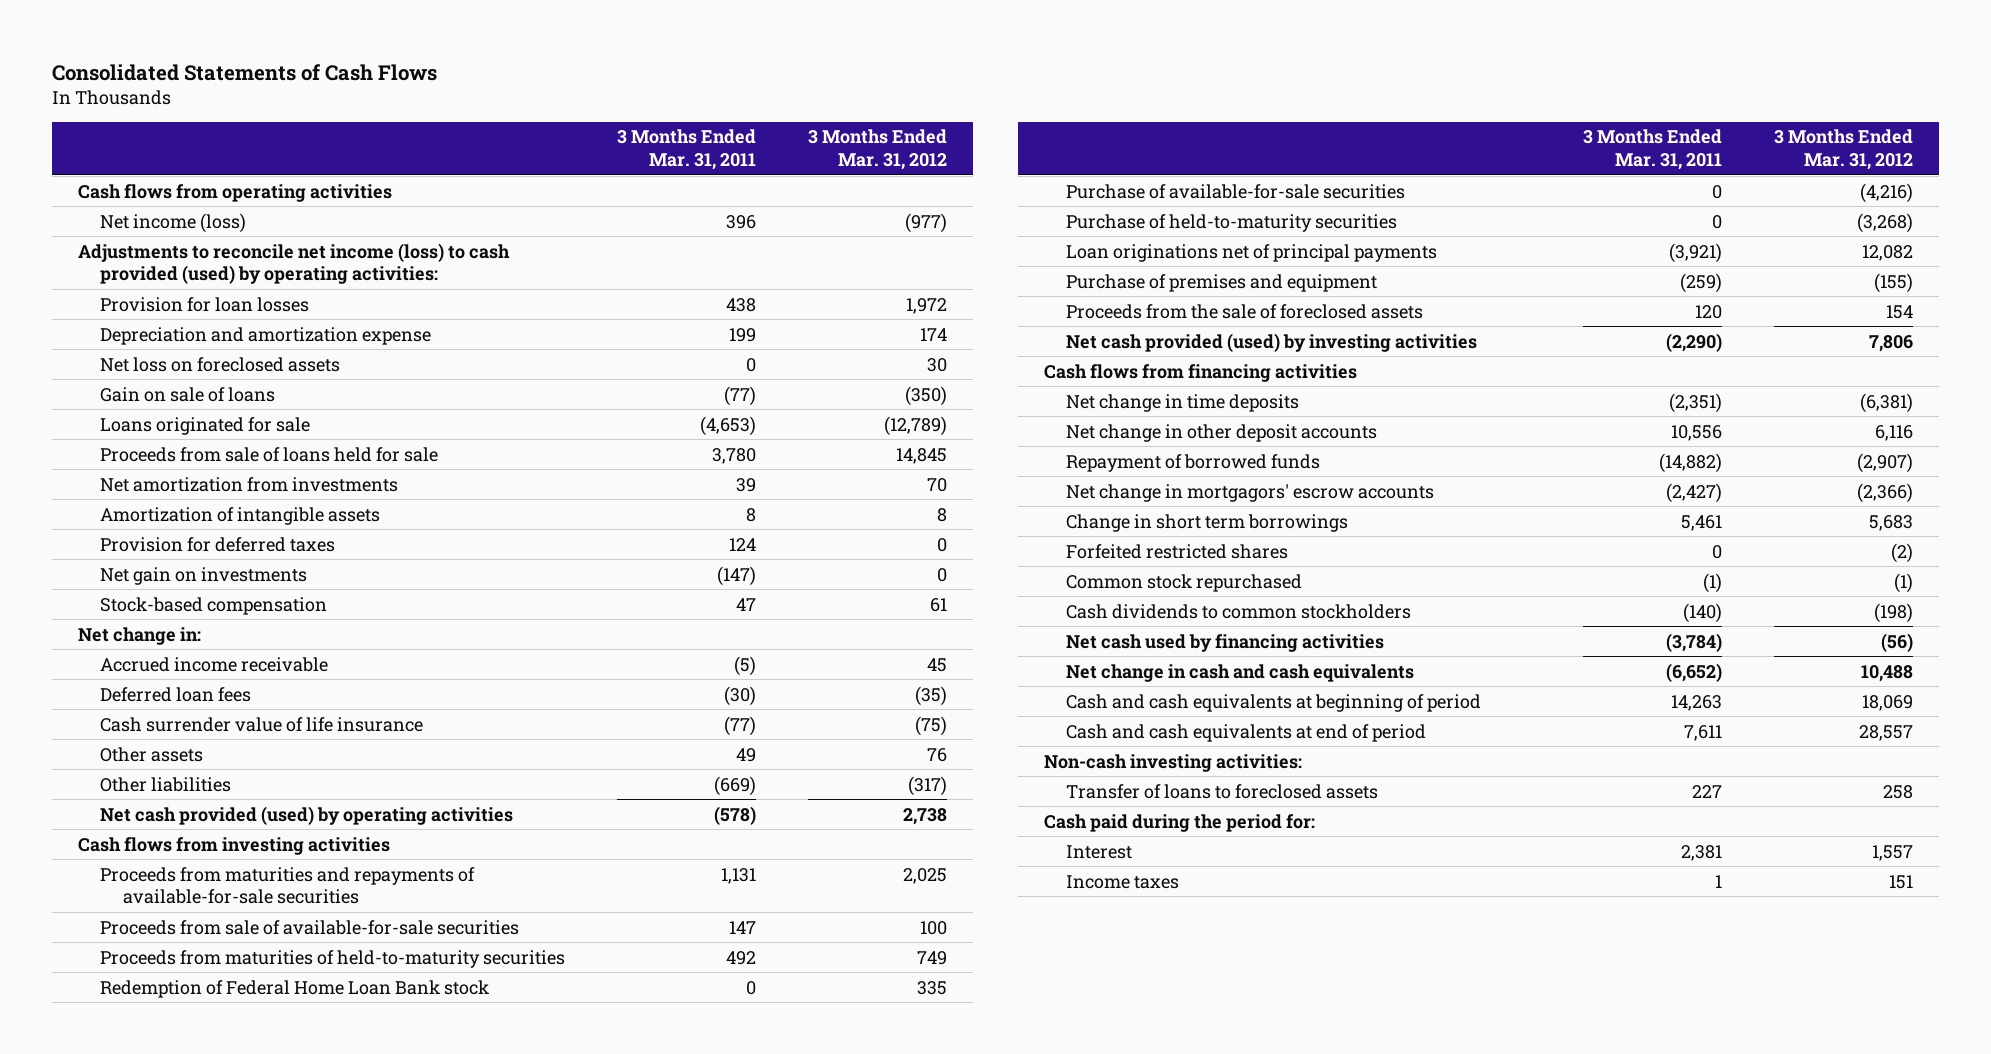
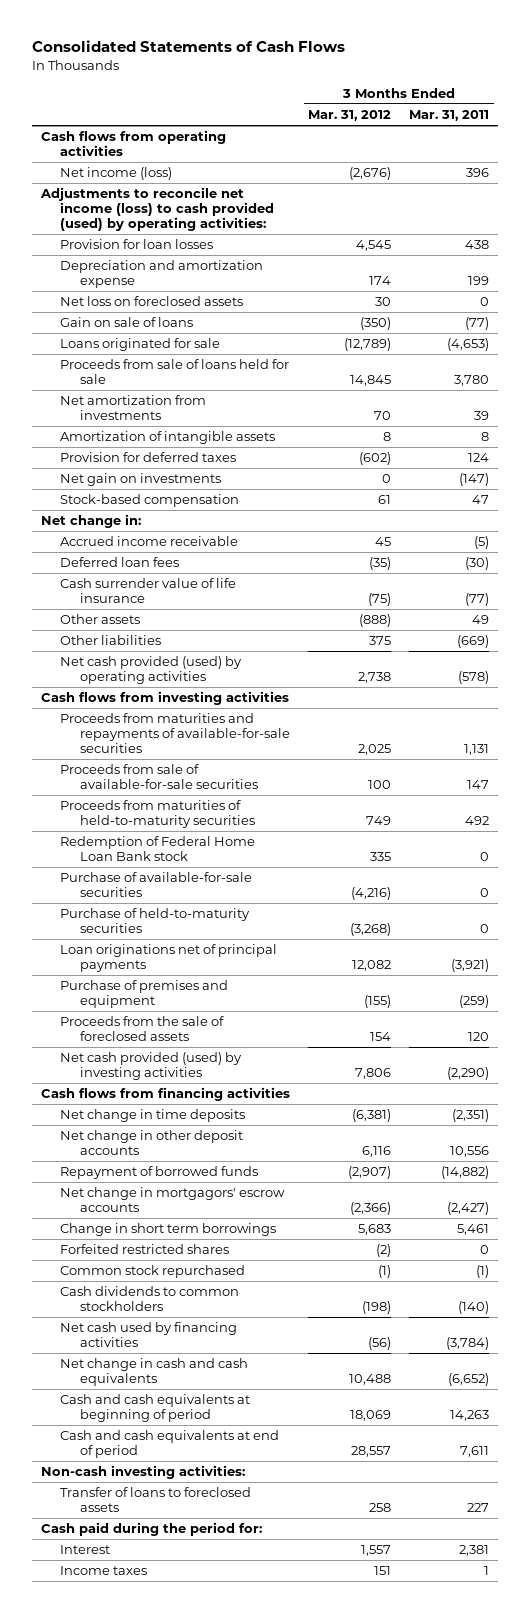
[904,212,947,233] (977) -> [349,167,392,181] (2,676)
[905,297,947,314] 1,972 -> [356,240,392,252] 4,545
[936,537,947,552] 0 -> [359,452,392,466] (602)
[926,747,947,762] 76 -> [359,614,392,628] (888)
[907,775,947,796] (317) -> [369,636,392,646] 375

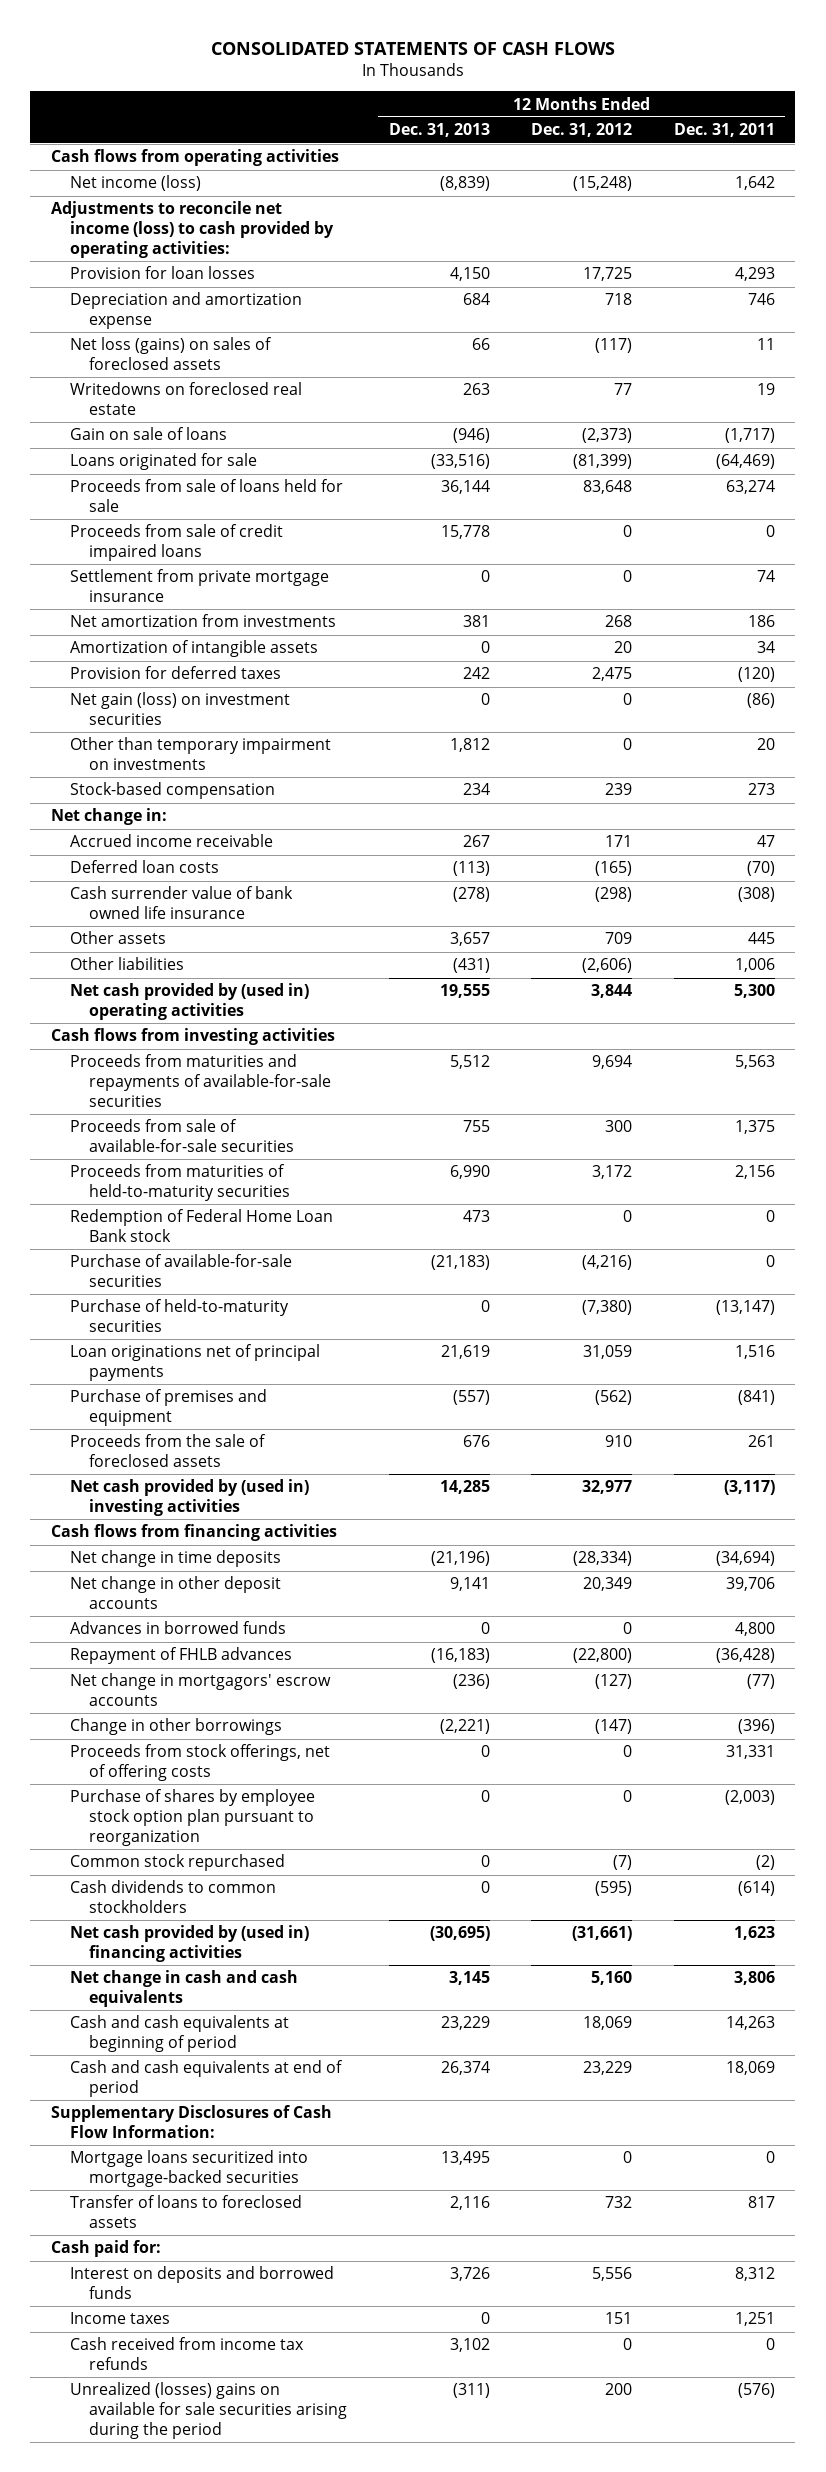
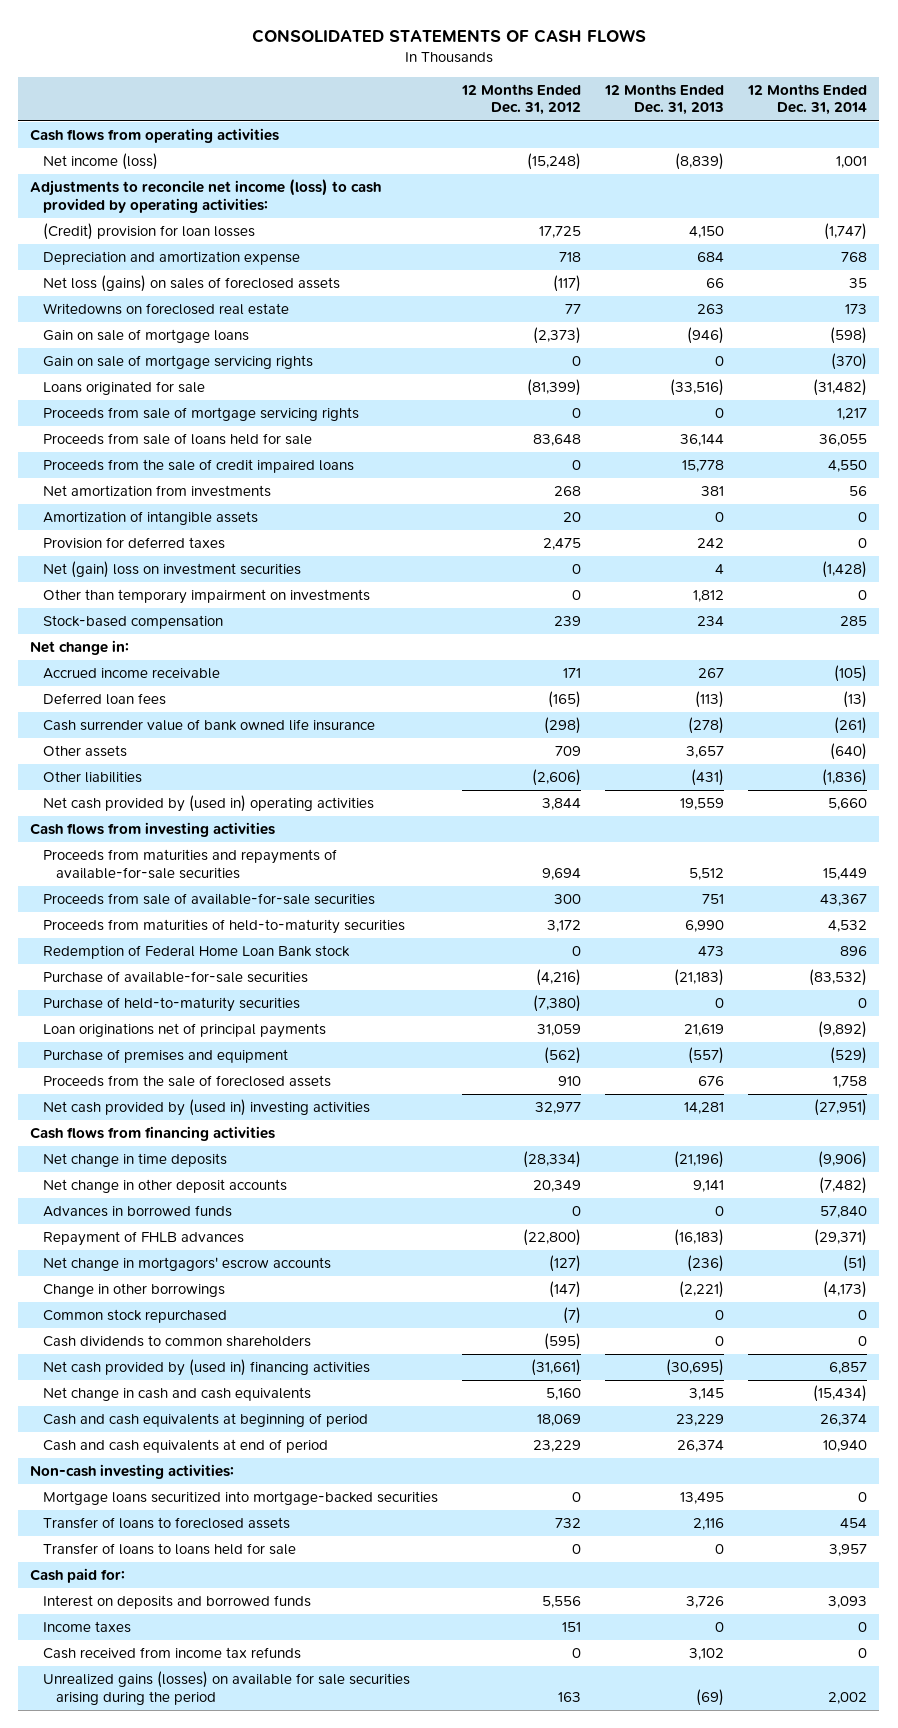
[673,123,775,138] Dec. 31, 2011 -> none
none -> [747,83,868,116] 12 Months Ended Dec. 31, 2014
[70,266,256,280] Provision for loan losses -> [43,223,256,241] (Credit) provision for loan losses
[70,427,228,441] Gain on sale of loans -> [43,329,250,344] Gain on sale of mortgage loans
none -> [43,355,314,370] Gain on sale of mortgage servicing rights
none -> [43,407,360,422] Proceeds from sale of mortgage servicing rights
[70,569,330,603] Settlement from private mortgage insurance -> none
[70,524,284,562] Proceeds from sale of credit impaired loans -> [43,459,355,474] Proceeds from the sale of credit impaired loans
[70,692,291,726] Net gain (loss) on investment securities -> [43,561,302,579] Net (gain) loss on investment securities
[480,693,490,706] 0 -> [715,564,725,575] 4
[70,860,220,874] Deferred loan costs -> [43,693,167,706] Deferred loan fees
[439,984,490,999] 19,555 -> [680,798,725,811] 19,559
[462,1120,490,1133] 755 -> [702,894,725,905] 751
[439,1480,490,1495] 14,285 -> [684,1102,725,1115] 14,281
[70,1744,331,1782] Proceeds from stock offerings, net of offering costs -> none
[70,1789,316,1846] Purchase of shares by employee stock option plan pursuant to reorganization -> none
[70,1880,277,1914] Cash dividends to common stockholders -> [43,1335,312,1348] Cash dividends to common shareholders
[51,2105,333,2139] Supplementary Disclosures of Cash Flow Information: -> none
none -> [30,1464,235,1480] Non-cash investing activities:
none -> [43,1543,297,1556] Transfer of loans to loans held for sale
[70,2382,348,2439] Unrealized (losses) gains on available for sale securities arising during the period -> [43,1671,411,1705] Unrealized gains (losses) on available for sale securities arising during the period
[452,2383,490,2399] (311) -> [696,1688,725,1706] (69)
[605,2383,633,2396] 200 -> [558,1691,582,1702] 163

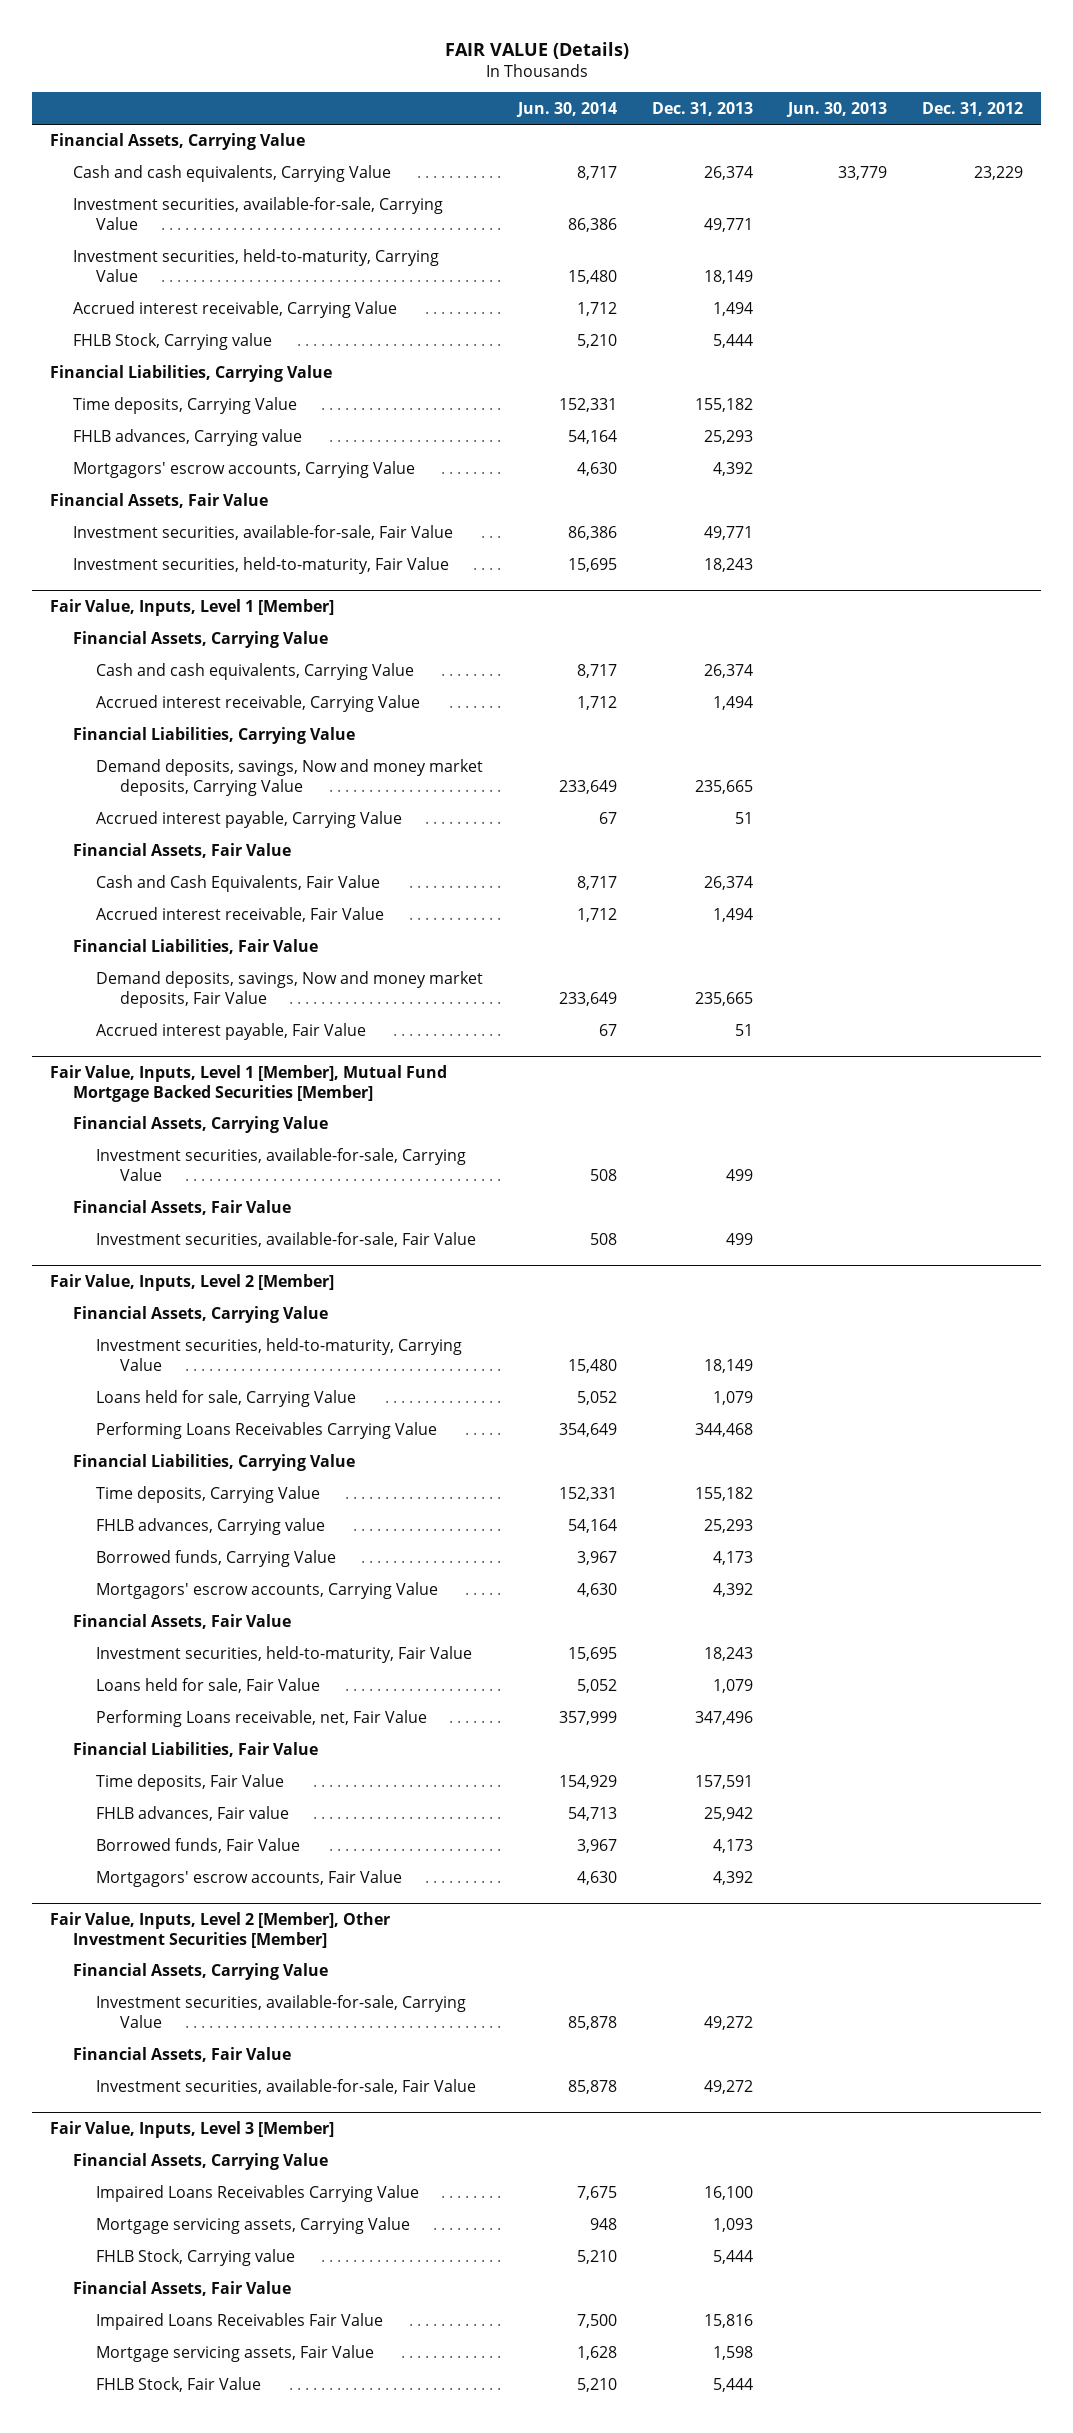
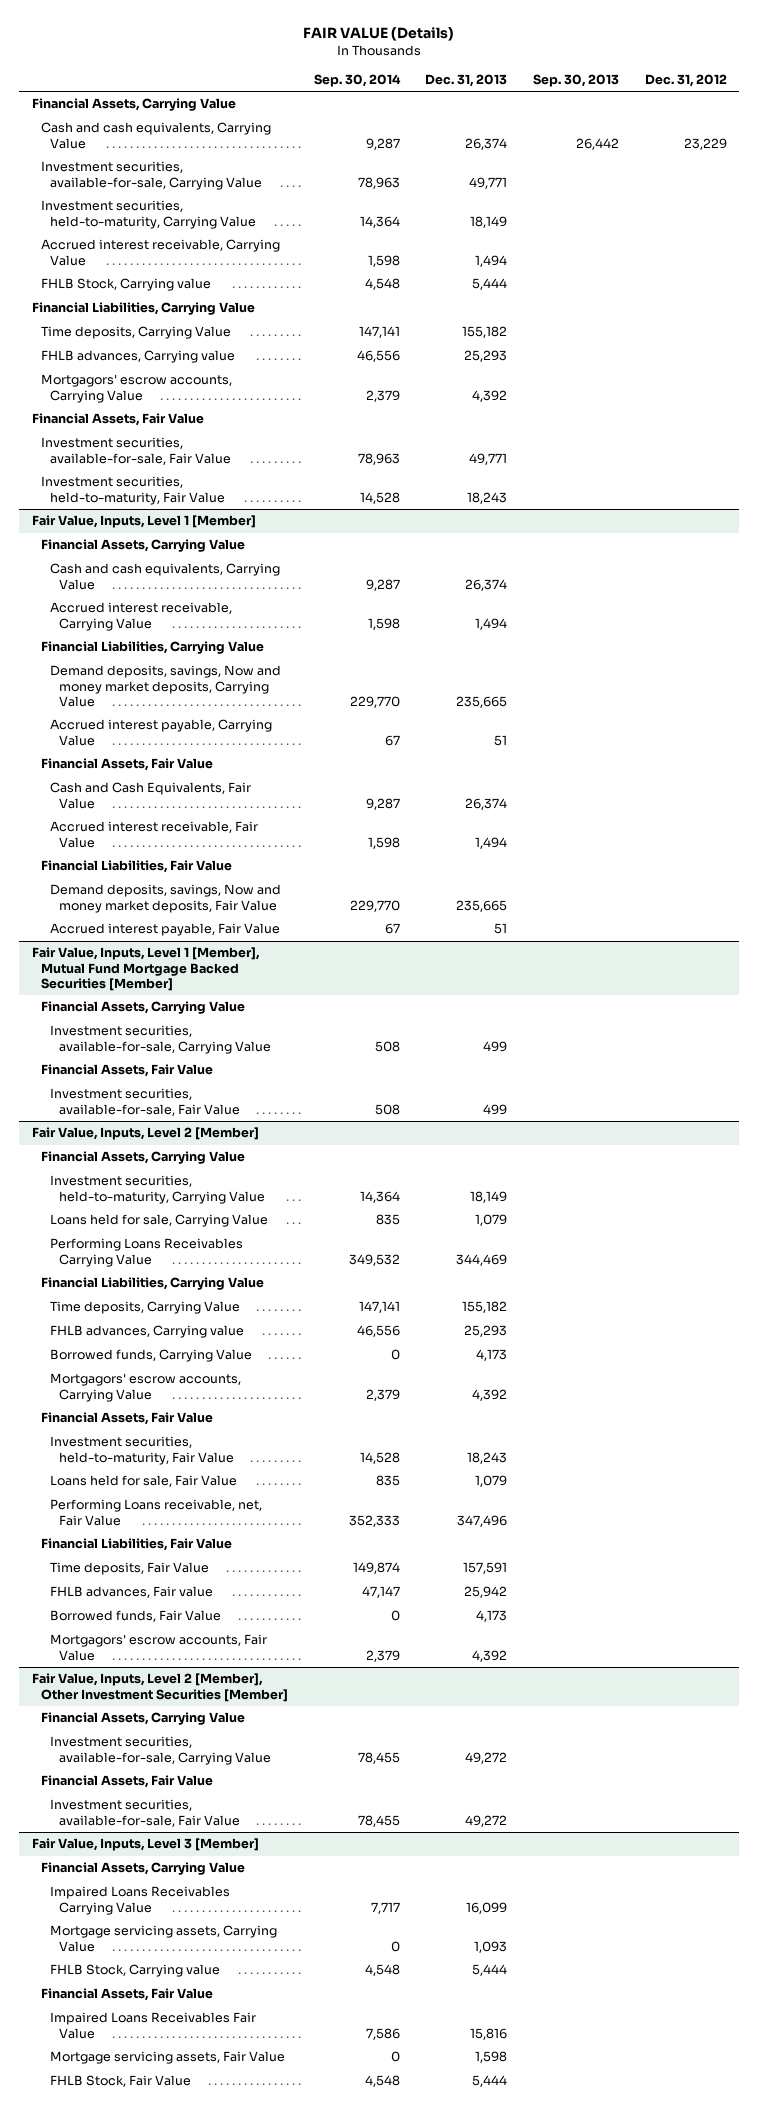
[516,101,618,117] Jun. 30, 2014 -> none
[786,101,888,117] Jun. 30, 2013 -> none
none -> [313,73,401,87] Sep. 30, 2014
none -> [532,73,619,87] Sep. 30, 2013
[695,1423,754,1438] 344,468 -> [456,1253,508,1266] 344,469
[704,2186,754,2201] 16,100 -> [466,1901,508,1914] 16,099

